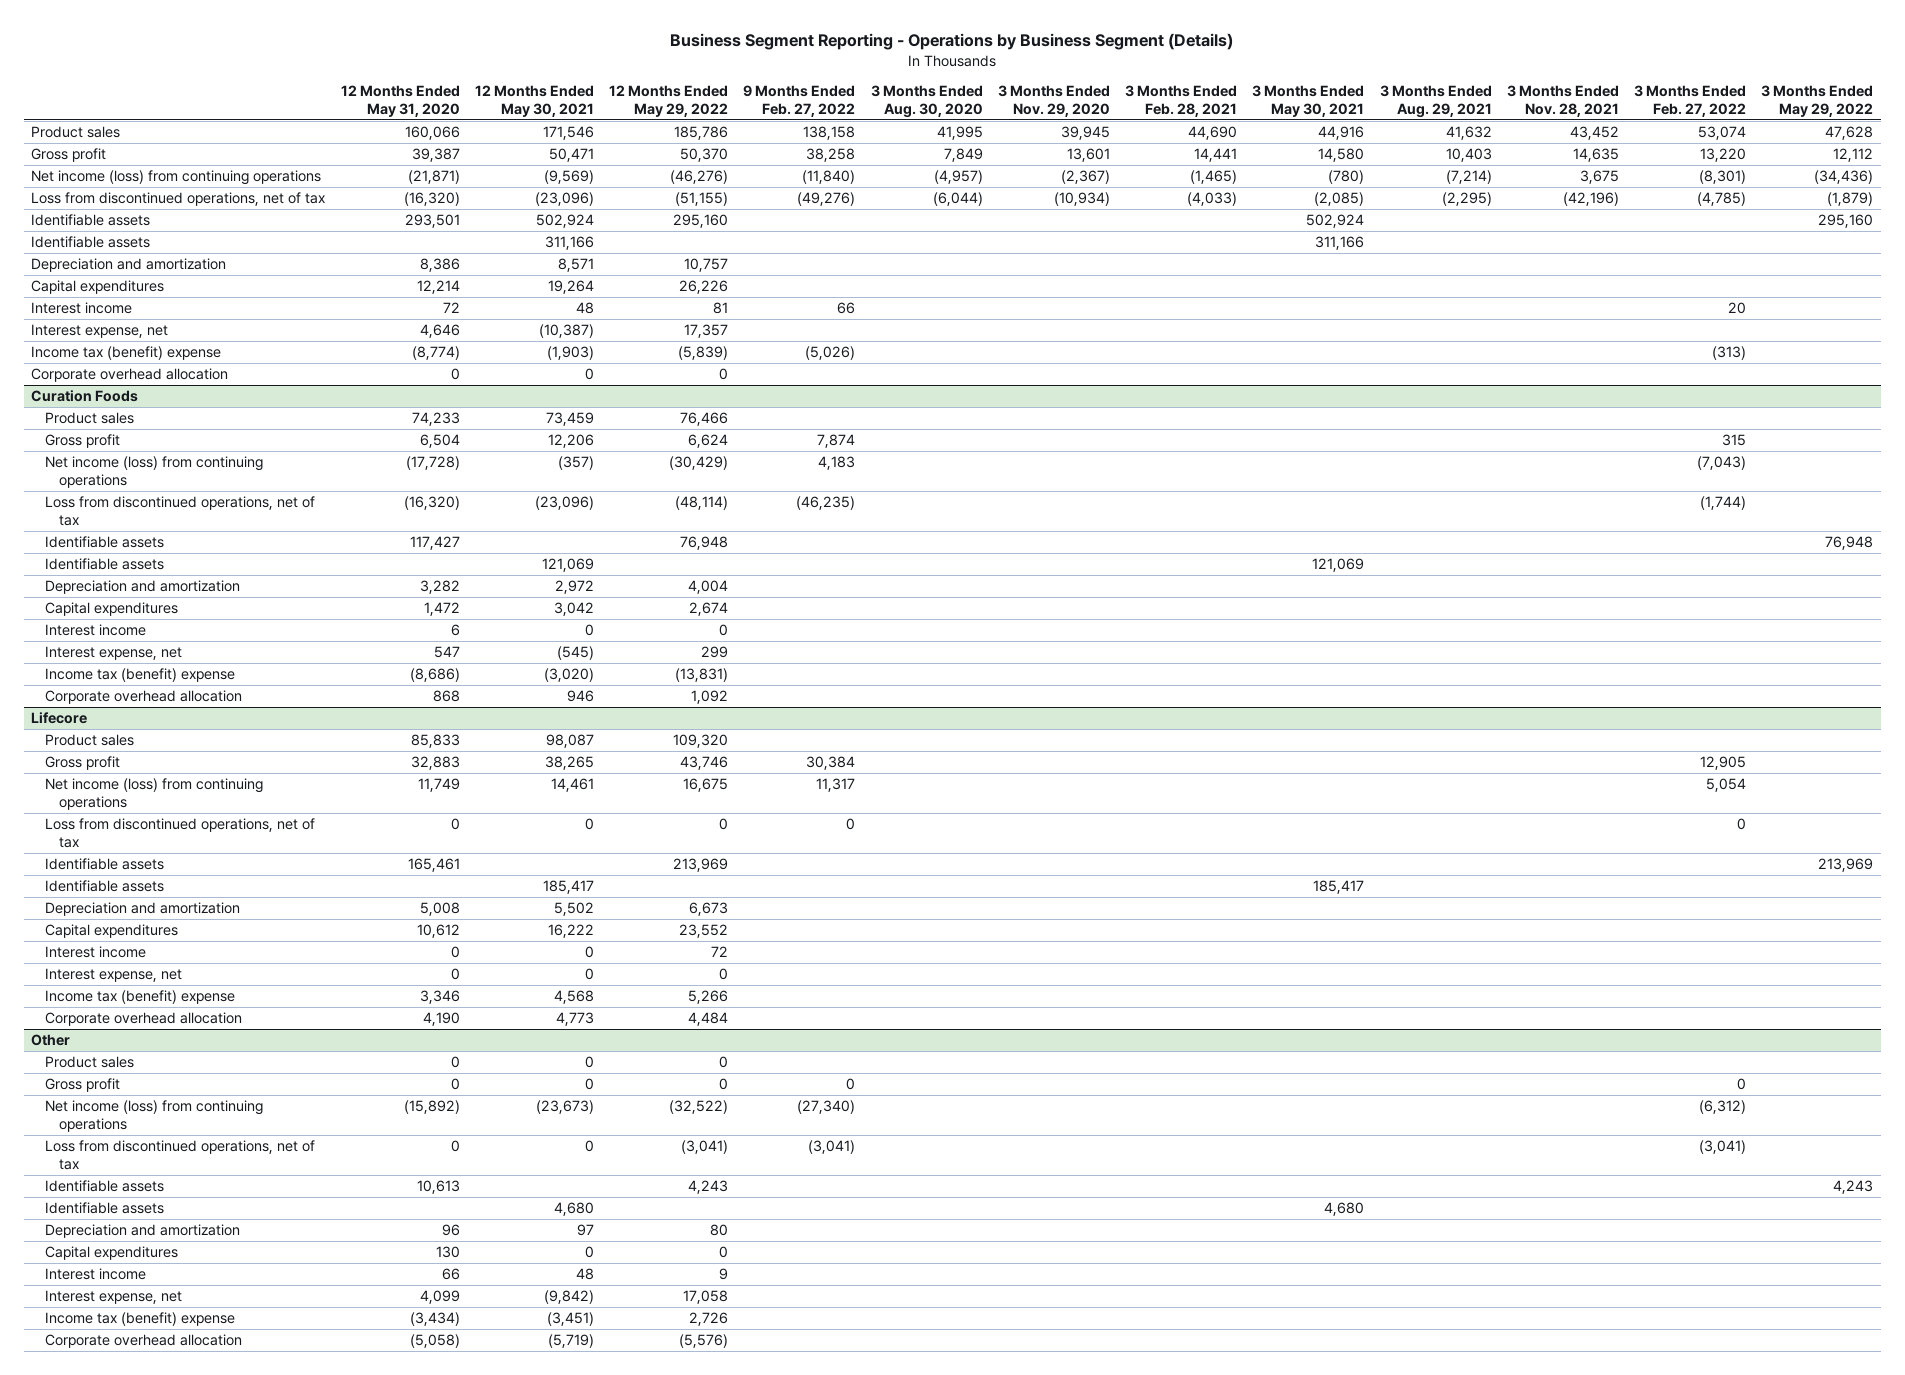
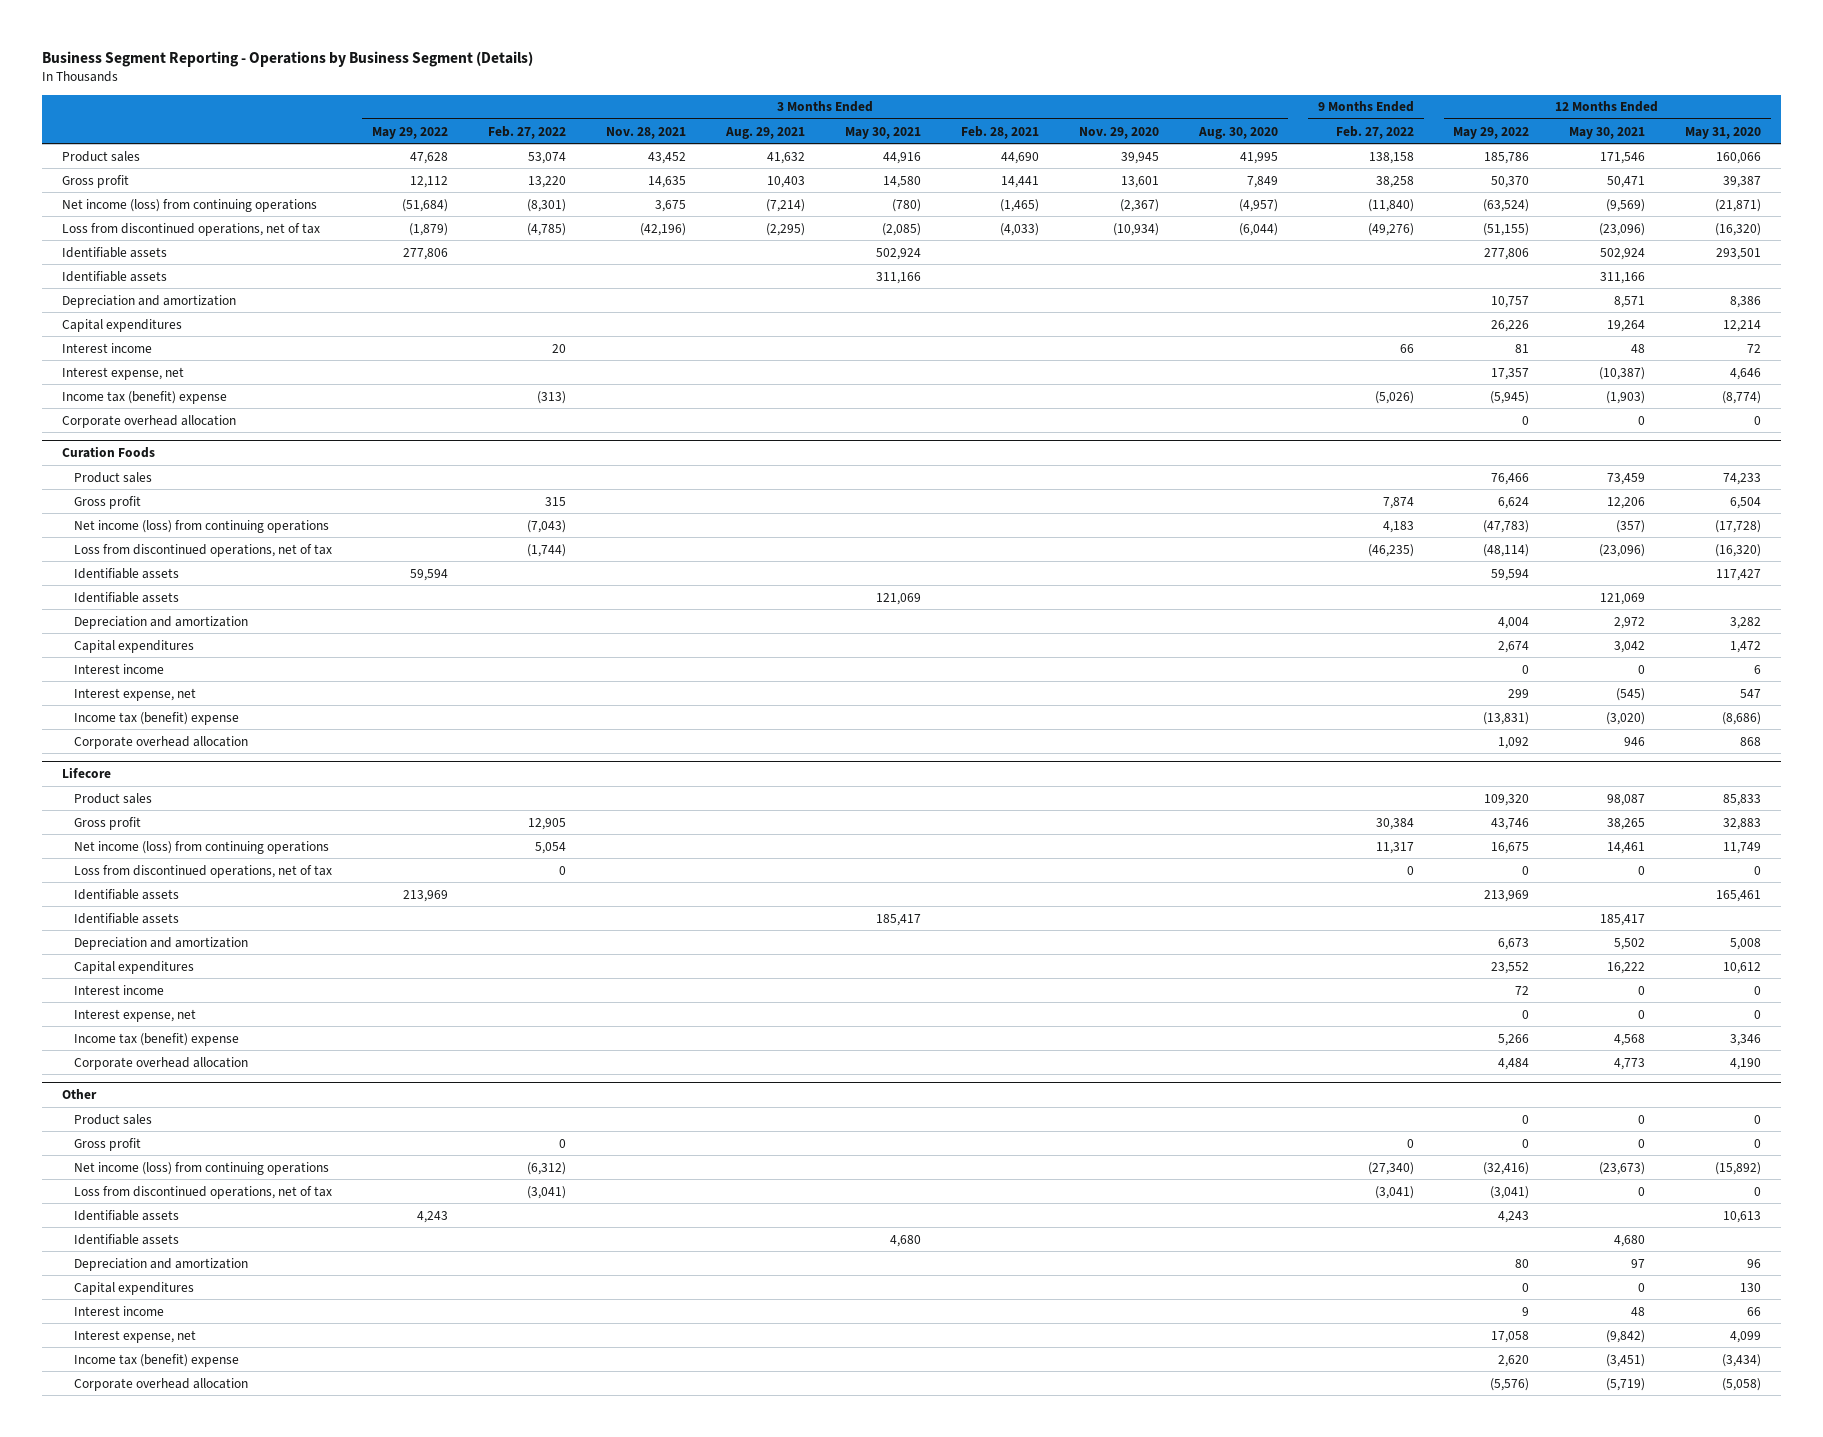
[670,170,729,185] (46,276) -> [1483,198,1530,212] (63,524)
[1814,170,1874,185] (34,436) -> [402,198,449,212] (51,684)
[673,214,729,229] 295,160 -> [1484,247,1530,260] 277,806
[1818,214,1874,229] 295,160 -> [403,247,449,260] 277,806
[678,346,729,361] (5,839) -> [1490,390,1530,404] (5,945)
[669,456,729,471] (30,429) -> [1483,519,1530,533] (47,783)
[680,536,729,551] 76,948 -> [1491,568,1530,581] 59,594
[1825,536,1874,551] 76,948 -> [410,568,449,581] 59,594
[669,1100,729,1115] (32,522) -> [1483,1161,1530,1175] (32,416)
[689,1312,729,1327] 2,726 -> [1498,1354,1530,1367] 2,620

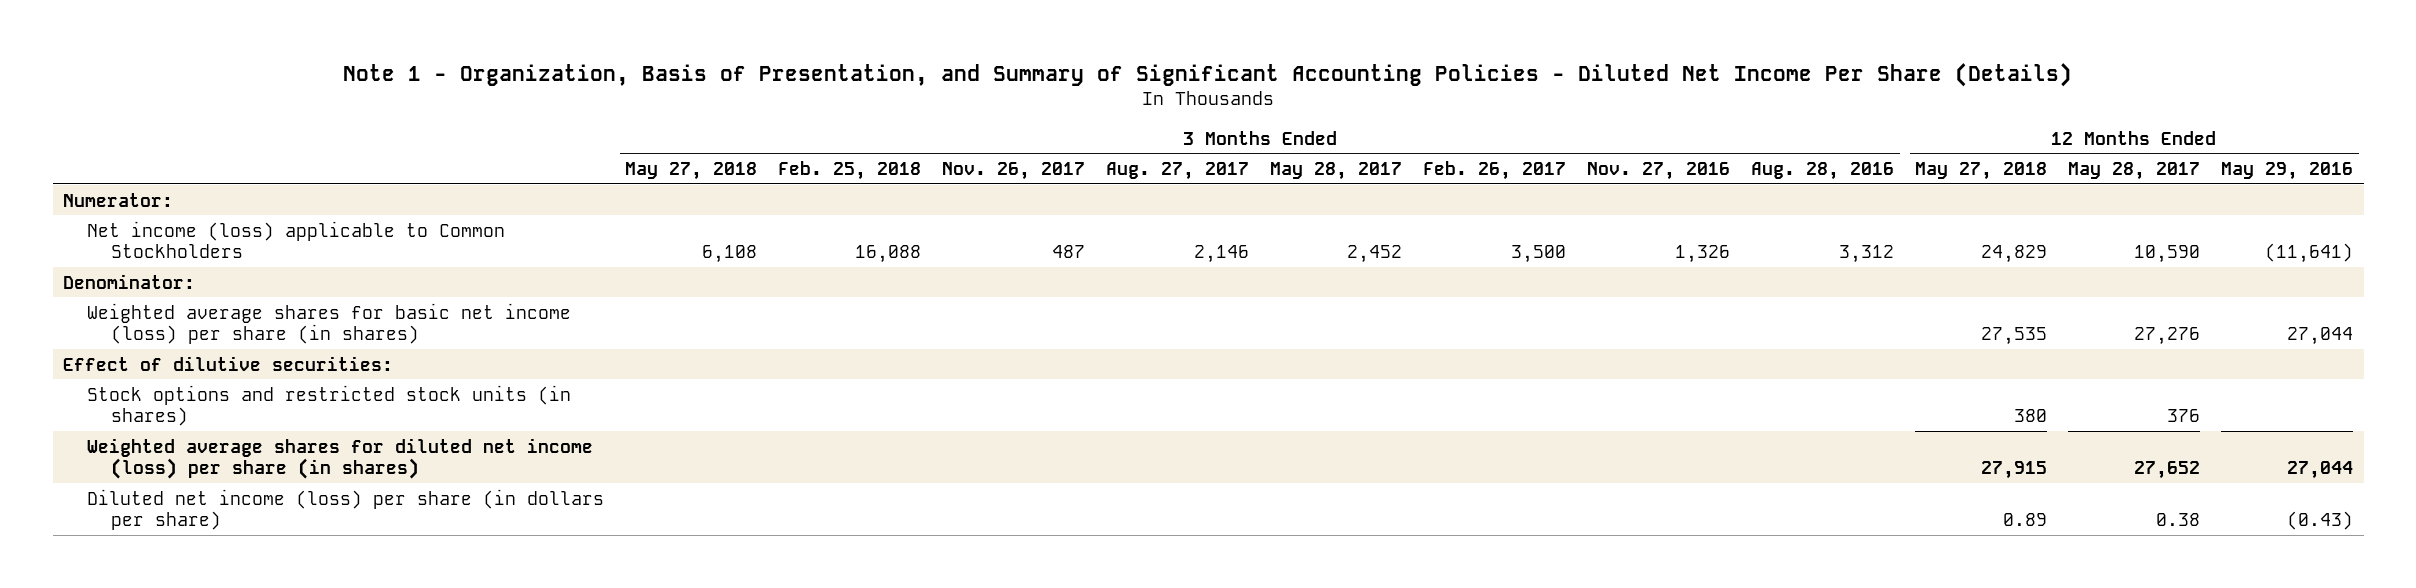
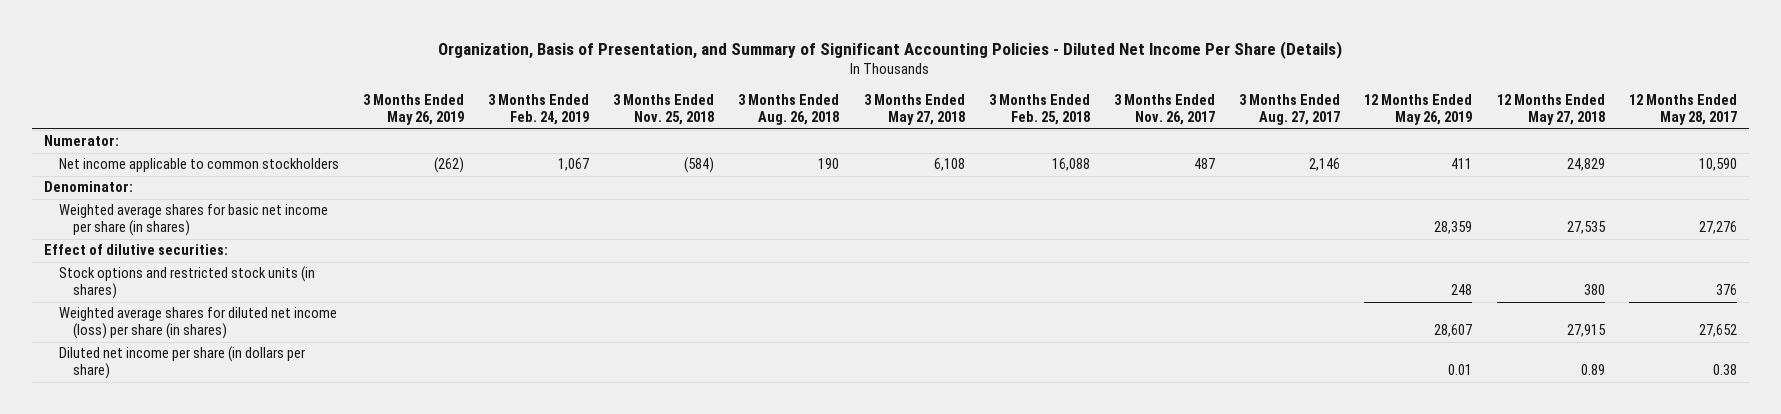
[343,62,2073,87] Note 1 - Organization, Basis of Presentation, and Summary of Significant Accounting Policies - Diluted Net Income Per Share (Details) -> [438,40,1343,59] Organization, Basis of Presentation, and Summary of Significant Accounting Policies - Diluted Net Income Per Share (Details)
[1270,162,1403,181] May 28, 2017 -> none
[1423,161,1567,181] Feb. 26, 2017 -> none
[1587,162,1731,181] Nov. 27, 2016 -> none
[1751,162,1895,181] Aug. 28, 2016 -> none
[2221,162,2354,181] May 29, 2016 -> none
none -> [362,94,464,126] 3 Months Ended May 26, 2019
none -> [488,94,590,126] 3 Months Ended Feb. 24, 2019
none -> [613,94,715,126] 3 Months Ended Nov. 25, 2018
none -> [738,94,840,126] 3 Months Ended Aug. 26, 2018
none -> [1364,94,1473,126] 12 Months Ended May 26, 2019
[87,220,506,259] Net income (loss) applicable to Common Stockholders -> [58,158,339,173] Net income applicable to common stockholders
[87,302,572,345] Weighted average shares for basic net income (loss) per share (in shares) -> [58,204,328,237] Weighted average shares for basic net income per share (in shares)
[87,488,605,531] Diluted net income (loss) per share (in dollars per share) -> [58,346,305,380] Diluted net income per share (in dollars per share)

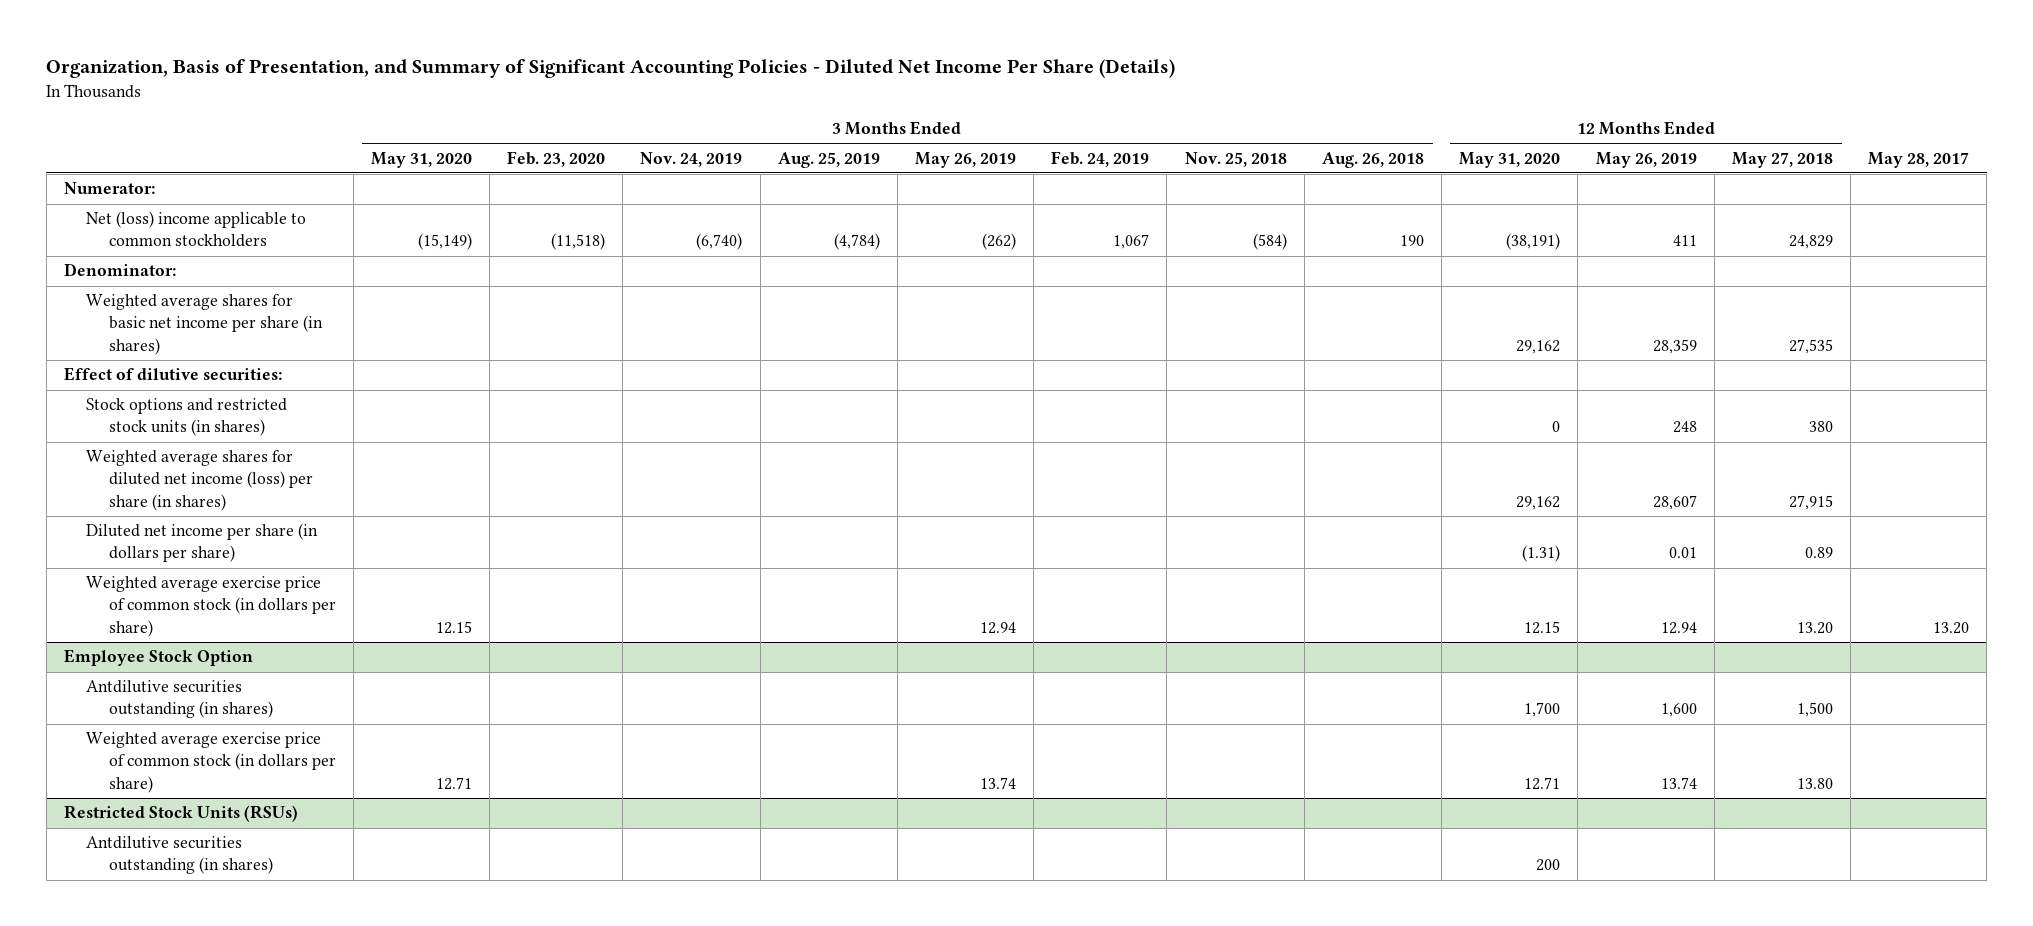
[863,94,965,126] 3 Months Ended May 27, 2018 -> none
[988,94,1090,126] 3 Months Ended Feb. 25, 2018 -> none
[1113,94,1215,126] 3 Months Ended Nov. 26, 2017 -> none
[1239,94,1341,126] 3 Months Ended Aug. 27, 2017 -> none
[1628,94,1737,126] 12 Months Ended May 28, 2017 -> none
none -> [370,151,472,168] May 31, 2020
none -> [507,150,606,167] Feb. 23, 2020
none -> [640,151,743,167] Nov. 24, 2019
none -> [777,151,880,168] Aug. 25, 2019
none -> [1459,151,1561,168] May 31, 2020
none -> [1868,151,1970,168] May 28, 2017
[58,158,339,173] Net income applicable to common stockholders -> [86,211,307,248] Net (loss) income applicable to common stockholders
none -> [86,576,336,637] Weighted average exercise price of common stock (in dollars per share)
none -> [64,649,254,667] Employee Stock Option
none -> [86,680,273,719] Antdilutive securities outstanding (in shares)
none -> [86,732,336,793] Weighted average exercise price of common stock (in dollars per share)
none -> [64,805,299,823] Restricted Stock Units (RSUs)
none -> [86,836,273,875] Antdilutive securities outstanding (in shares)

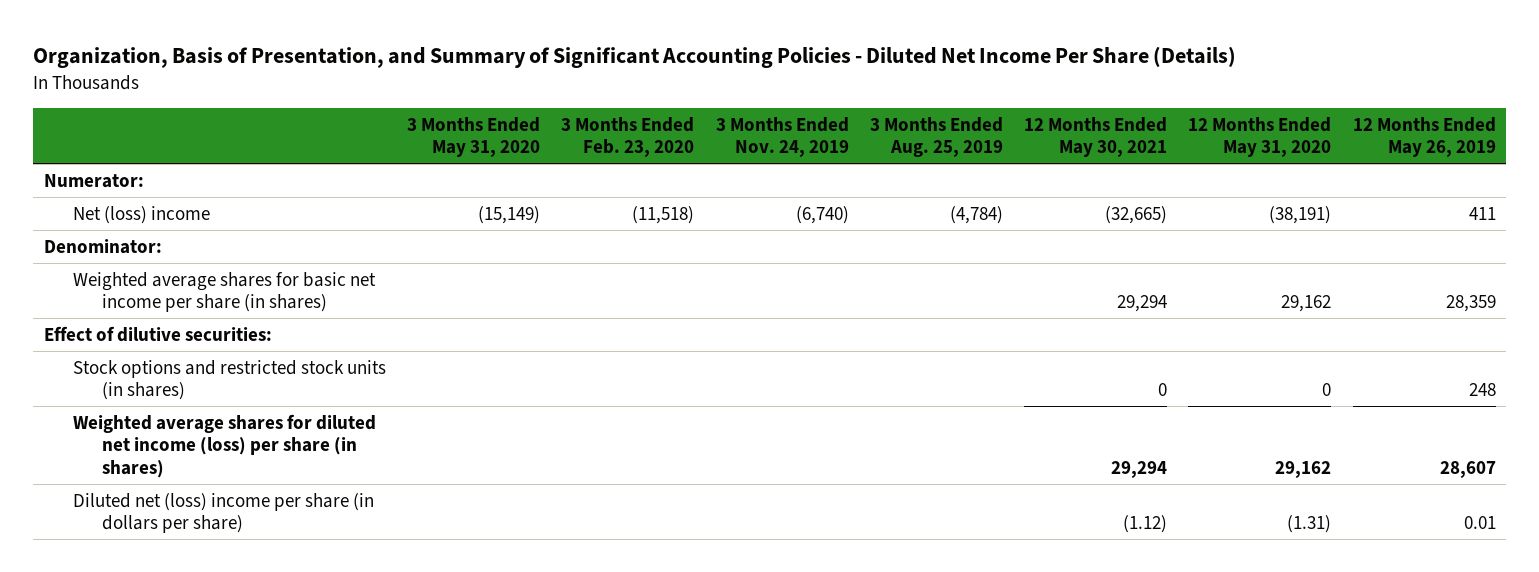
[915,151,1017,168] May 26, 2019 -> none
[1051,150,1150,167] Feb. 24, 2019 -> none
[1184,151,1287,167] Nov. 25, 2018 -> none
[1321,151,1424,168] Aug. 26, 2018 -> none
[1731,151,1833,168] May 27, 2018 -> none
[1868,151,1970,168] May 28, 2017 -> none
none -> [1024,116,1168,158] 12 Months Ended May 30, 2021
[86,211,307,248] Net (loss) income applicable to common stockholders -> [72,205,210,224] Net (loss) income
[86,576,336,637] Weighted average exercise price of common stock (in dollars per share) -> none
[64,649,254,667] Employee Stock Option -> none
[86,680,273,719] Antdilutive securities outstanding (in shares) -> none
[86,732,336,793] Weighted average exercise price of common stock (in dollars per share) -> none
[64,805,299,823] Restricted Stock Units (RSUs) -> none
[86,836,273,875] Antdilutive securities outstanding (in shares) -> none
[86,523,319,563] Diluted net income per share (in dollars per share) -> [72,492,374,534] Diluted net (loss) income per share (in dollars per share)

